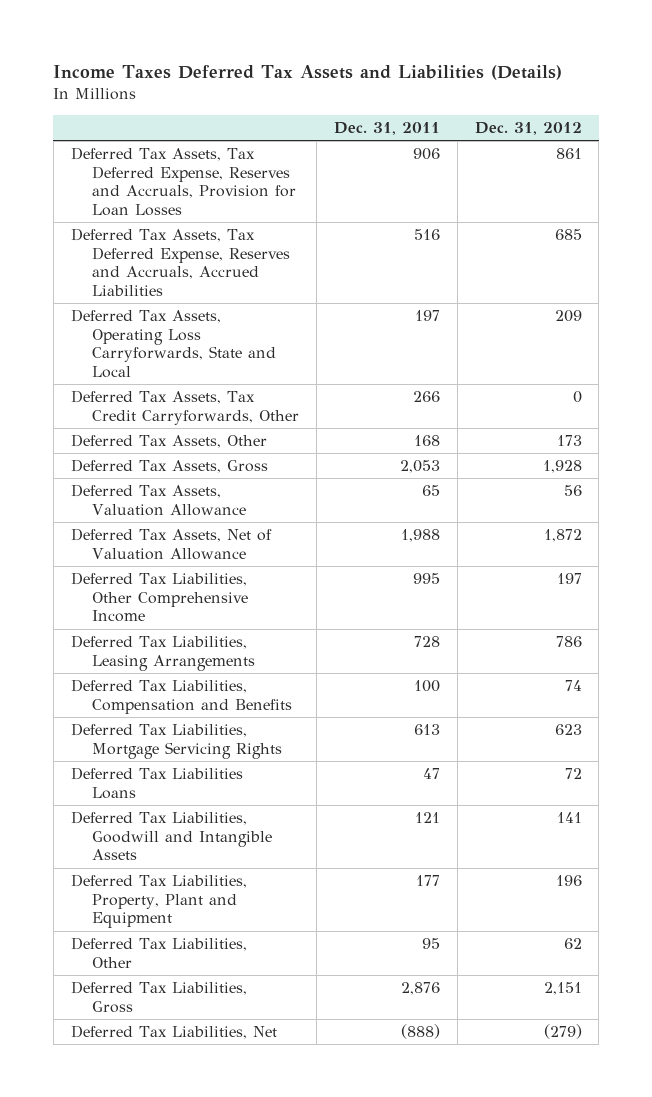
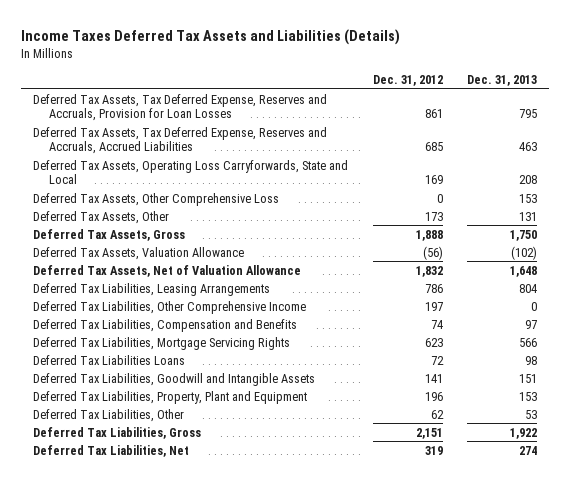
[333,121,440,135] Dec. 31, 2011 -> none
none -> [467,75,538,87] Dec. 31, 2013
[554,310,582,323] 209 -> [424,175,443,185] 169
[70,390,300,425] Deferred Tax Assets, Tax Credit Carryforwards, Other -> [33,192,280,206] Deferred Tax Assets, Other Comprehensive Loss
[542,460,582,474] 1,928 -> [415,229,443,241] 1,888
[563,485,582,497] 56 -> [422,245,443,260] (56)
[543,529,582,543] 1,872 -> [415,265,443,277] 1,832
[70,572,249,623] Deferred Tax Liabilities, Other Comprehensive Income -> [33,300,307,314] Deferred Tax Liabilities, Other Comprehensive Income
[543,1024,582,1040] (279) -> [424,445,443,455] 319

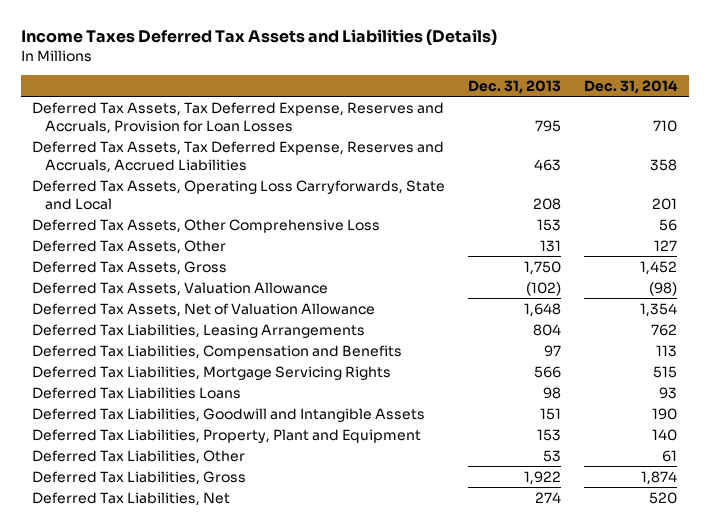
[372,75,443,87] Dec. 31, 2012 -> none
none -> [584,79,679,94] Dec. 31, 2014
[33,300,307,314] Deferred Tax Liabilities, Other Comprehensive Income -> none

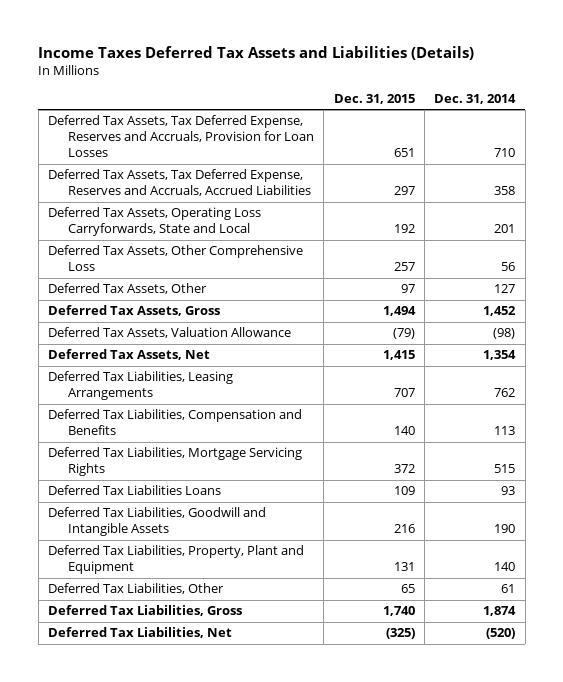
[468,79,562,94] Dec. 31, 2013 -> none
none -> [333,93,415,104] Dec. 31, 2015
[32,302,376,317] Deferred Tax Assets, Net of Valuation Allowance -> [48,349,211,361] Deferred Tax Assets, Net
[649,491,678,504] 520 -> [486,628,516,640] (520)

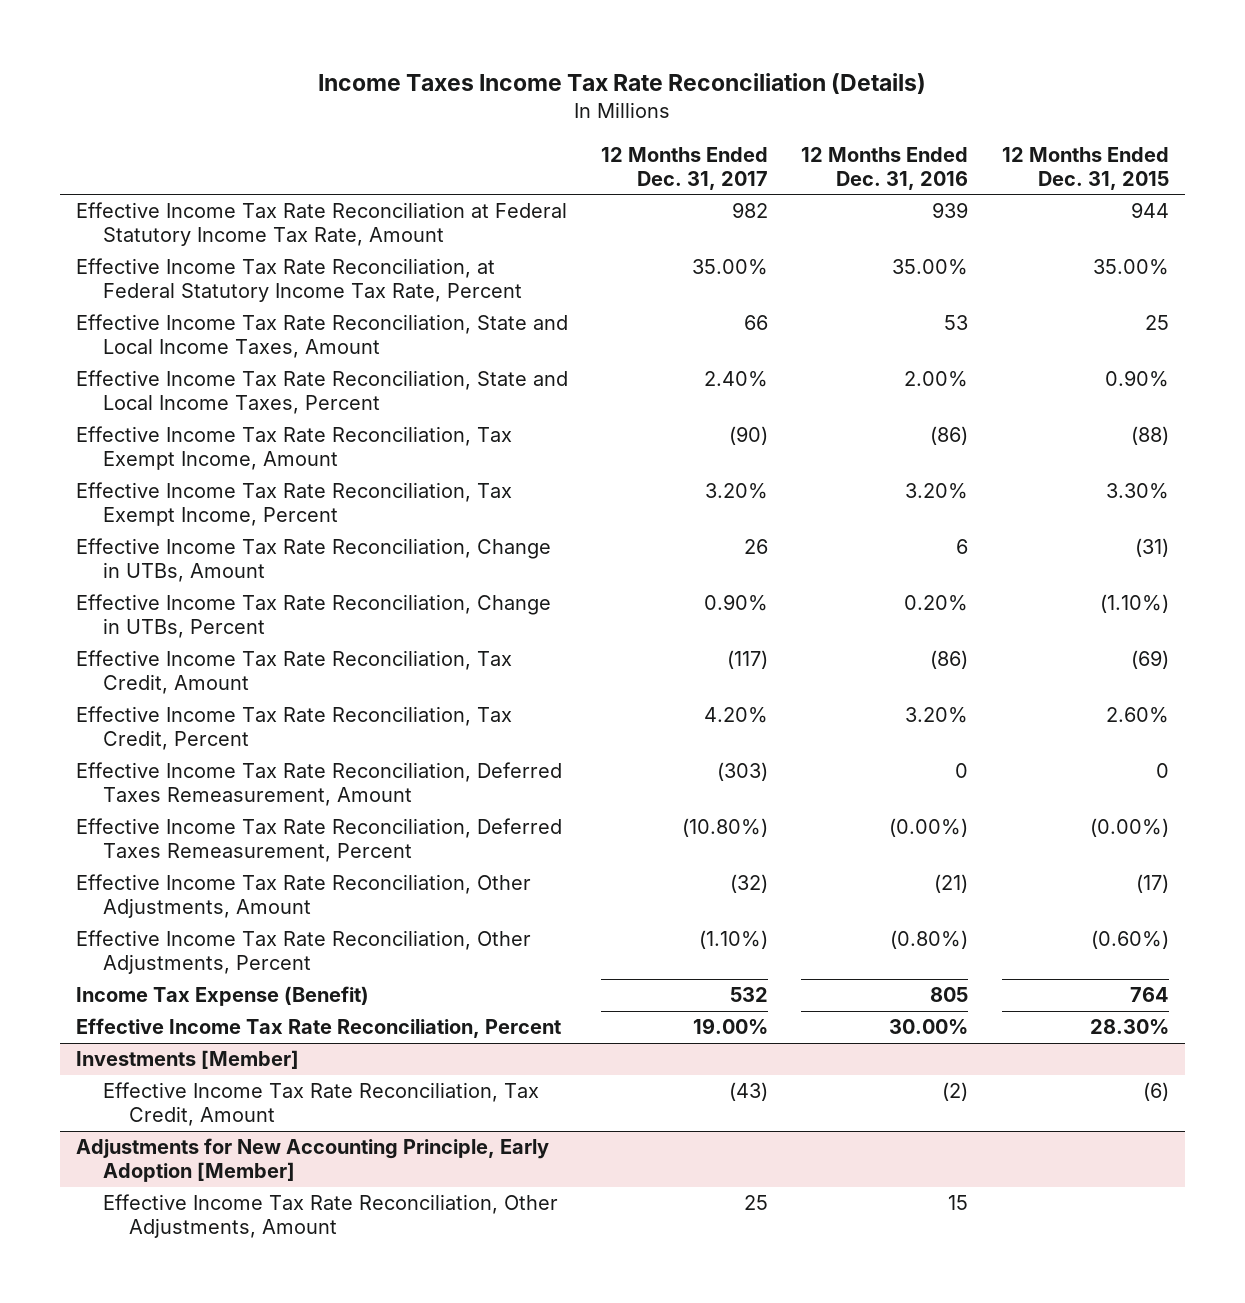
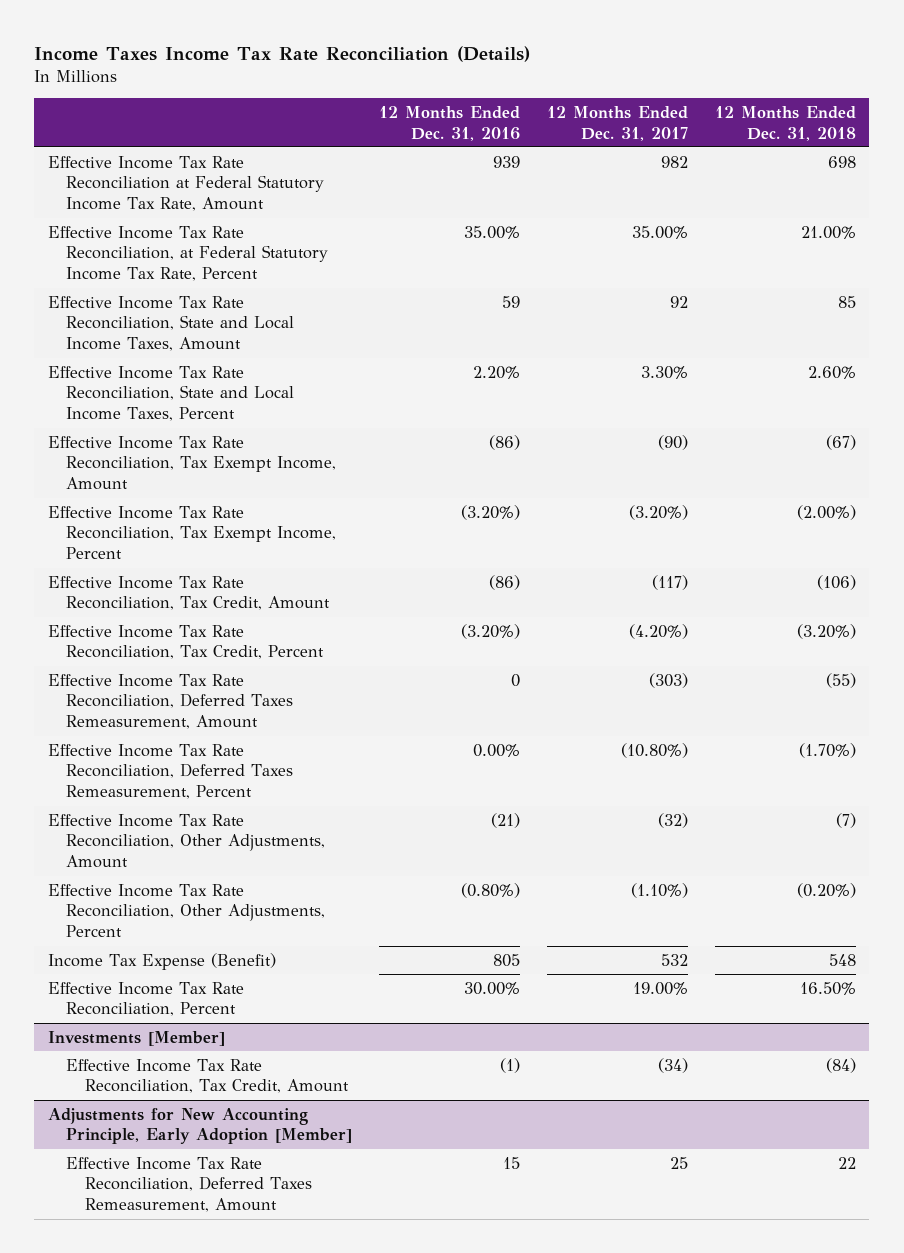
[1001,146,1169,190] 12 Months Ended Dec. 31, 2015 -> none
none -> [714,105,856,141] 12 Months Ended Dec. 31, 2018
[744,315,769,331] 66 -> [669,295,688,308] 92
[944,315,969,331] 53 -> [502,295,521,308] 59
[704,371,769,388] 2.40% -> [640,365,688,379] 3.30%
[904,371,969,388] 2.00% -> [473,365,521,379] 2.20%
[76,538,552,583] Effective Income Tax Rate Reconciliation, Change in UTBs, Amount -> none
[76,594,552,639] Effective Income Tax Rate Reconciliation, Change in UTBs, Percent -> none
[705,483,769,500] 3.20% -> [628,504,688,520] (3.20%)
[905,483,969,500] 3.20% -> [461,504,521,520] (3.20%)
[704,707,769,724] 4.20% -> [628,623,688,639] (4.20%)
[905,707,969,724] 3.20% -> [461,623,521,639] (3.20%)
[889,818,969,838] (0.00%) -> [473,743,521,757] 0.00%
[729,1082,769,1102] (43) -> [657,1057,688,1073] (34)
[942,1082,969,1102] (2) -> [500,1057,521,1073] (1)
[102,1194,558,1239] Effective Income Tax Rate Reconciliation, Other Adjustments, Amount -> [66,1156,312,1213] Effective Income Tax Rate Reconciliation, Deferred Taxes Remeasurement, Amount

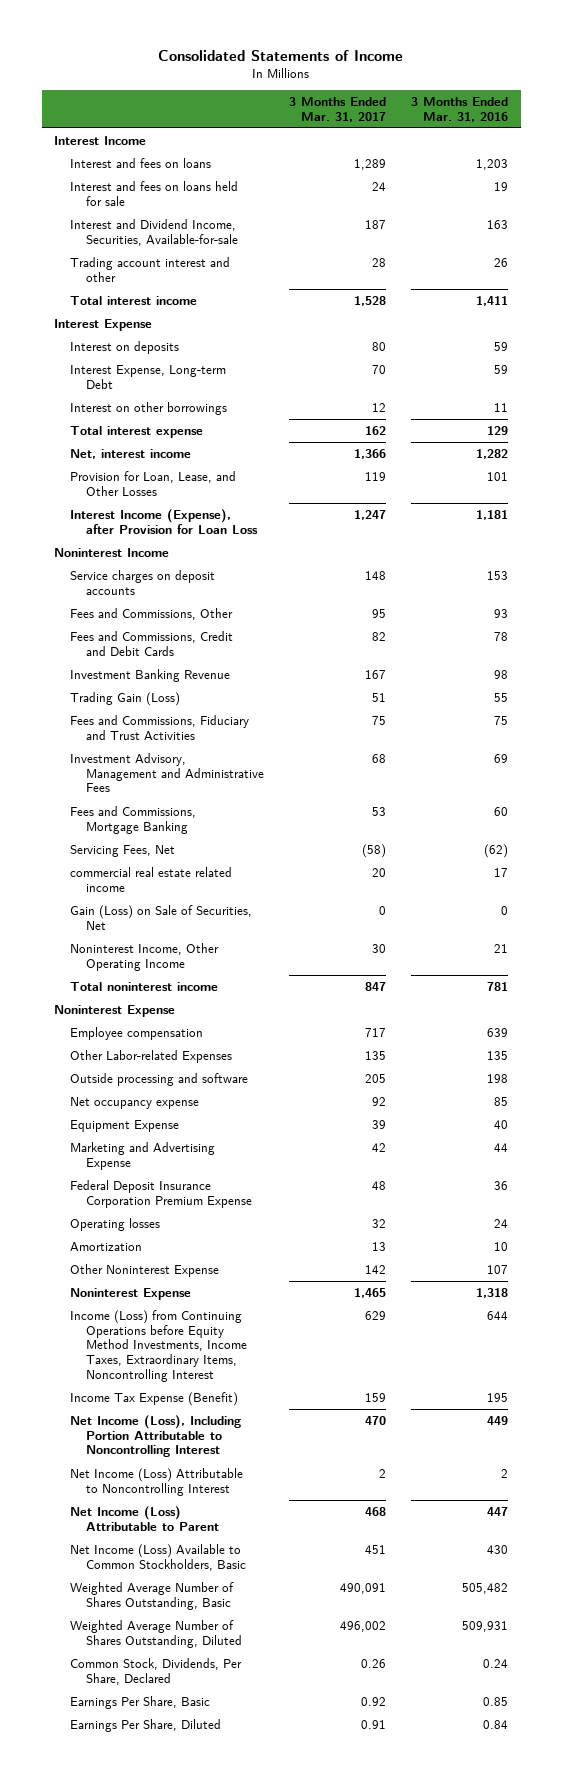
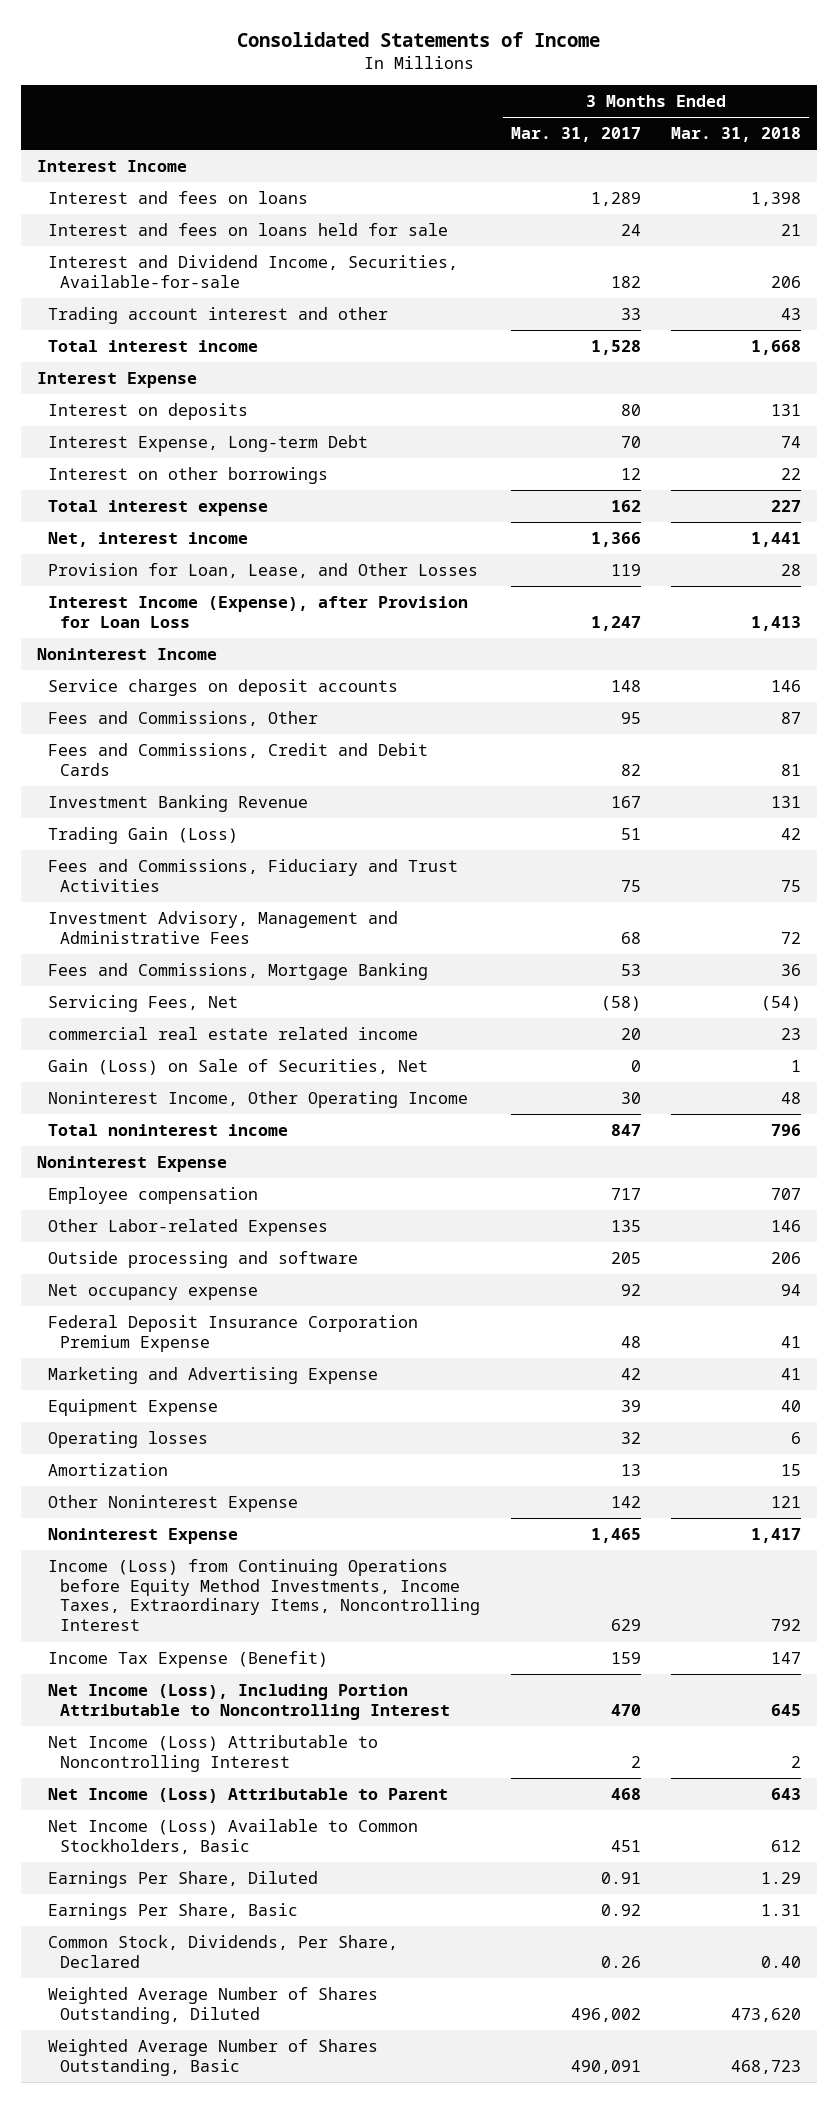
[411,96,509,122] 3 Months Ended Mar. 31, 2016 -> none
none -> [671,127,802,143] Mar. 31, 2018
[364,219,386,229] 187 -> [610,275,641,288] 182
[371,257,386,267] 28 -> [620,308,641,321] 33
[70,1141,216,1170] Marketing and Advertising Expense -> [48,1367,379,1385] Marketing and Advertising Expense
[70,1119,180,1132] Equipment Expense -> [48,1399,219,1417] Equipment Expense
[70,1695,211,1709] Earnings Per Share, Basic -> [48,1903,299,1921] Earnings Per Share, Basic
[70,1657,243,1685] Common Stock, Dividends, Per Share, Declared -> [48,1935,399,1968] Common Stock, Dividends, Per Share, Declared
[70,1619,242,1648] Weighted Average Number of Shares Outstanding, Diluted -> [48,1987,379,2024] Weighted Average Number of Shares Outstanding, Diluted
[70,1581,235,1610] Weighted Average Number of Shares Outstanding, Basic -> [48,2039,379,2076] Weighted Average Number of Shares Outstanding, Basic

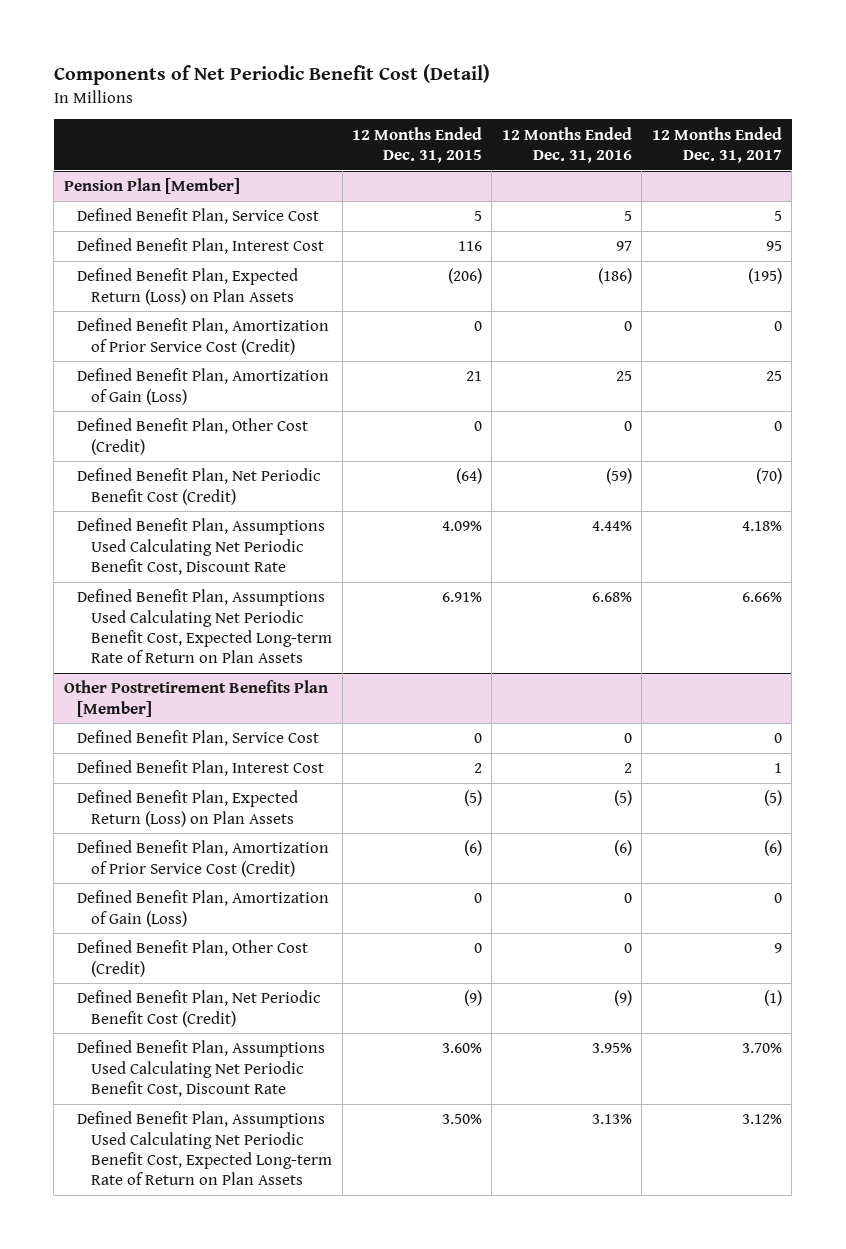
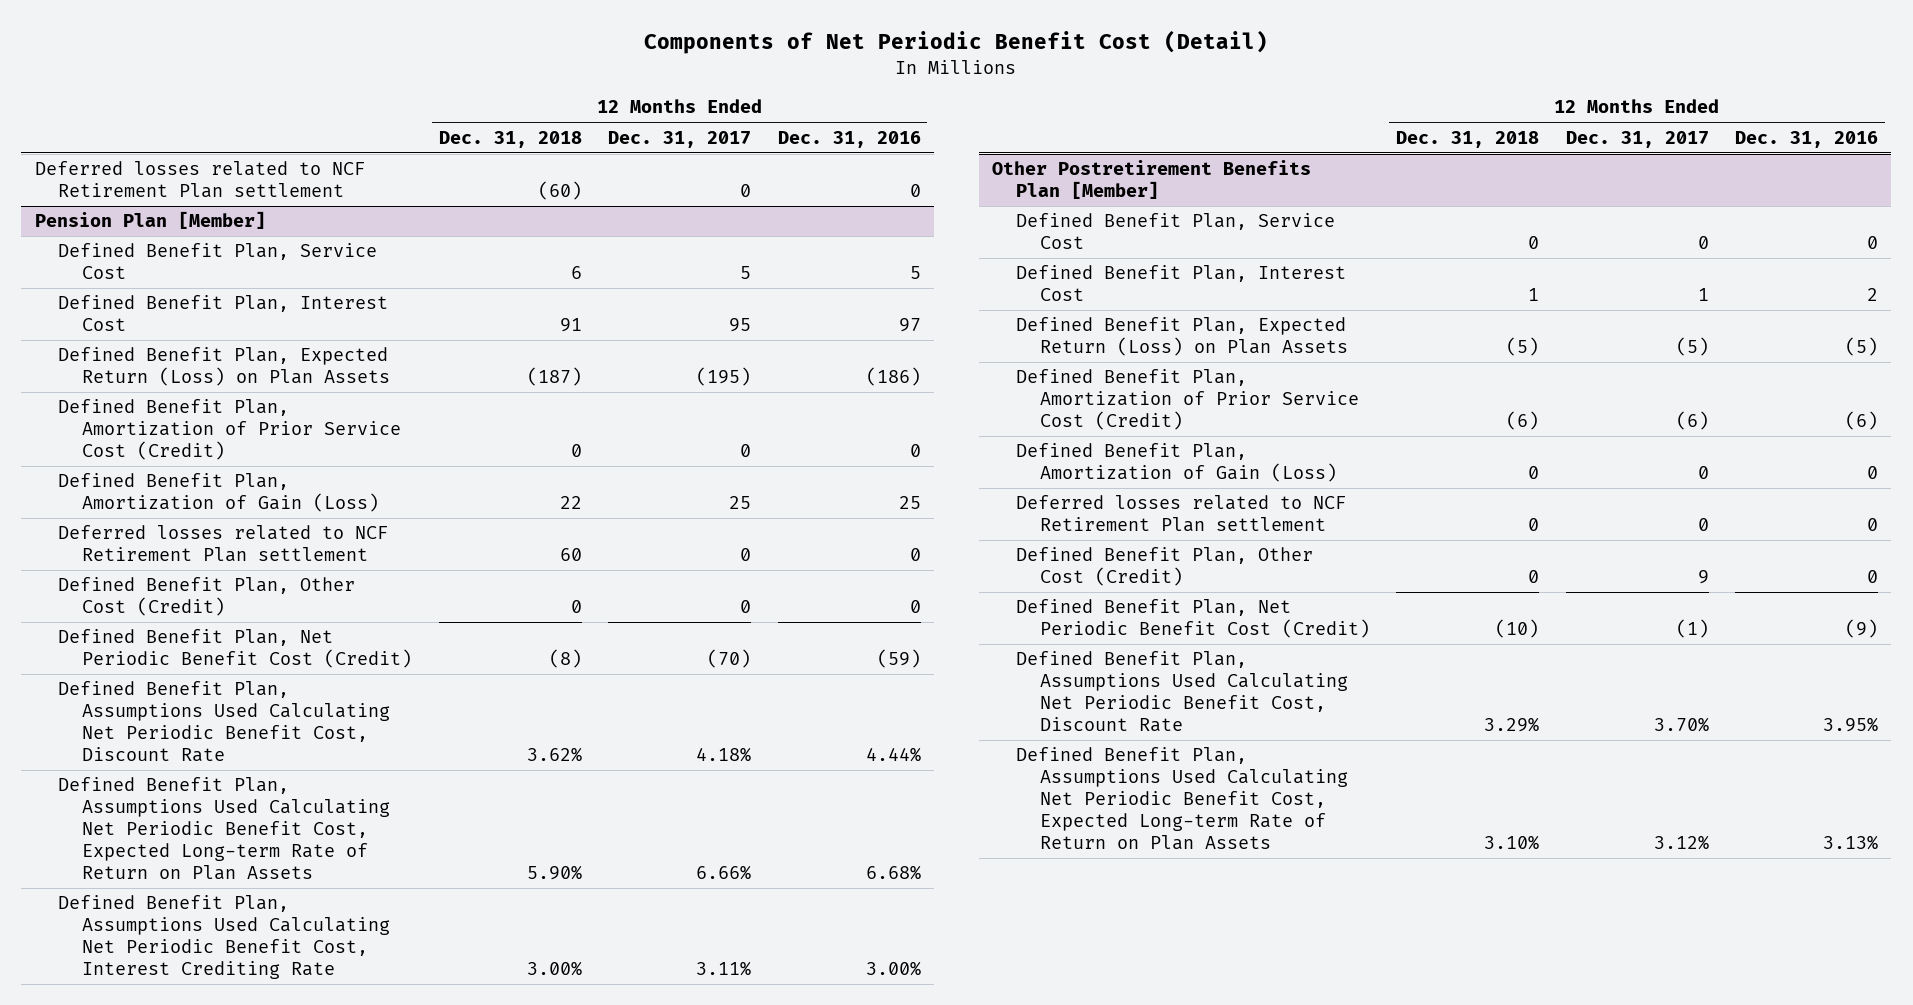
[351,126,482,164] 12 Months Ended Dec. 31, 2015 -> none
none -> [438,130,582,148] Dec. 31, 2018
none -> [34,161,365,199] Deferred losses related to NCF Retirement Plan settlement
none -> [58,525,389,563] Deferred losses related to NCF Retirement Plan settlement
none -> [58,895,391,980] Defined Benefit Plan, Assumptions Used Calculating Net Periodic Benefit Cost, Interest Crediting Rate
none -> [1015,495,1346,533] Deferred losses related to NCF Retirement Plan settlement

